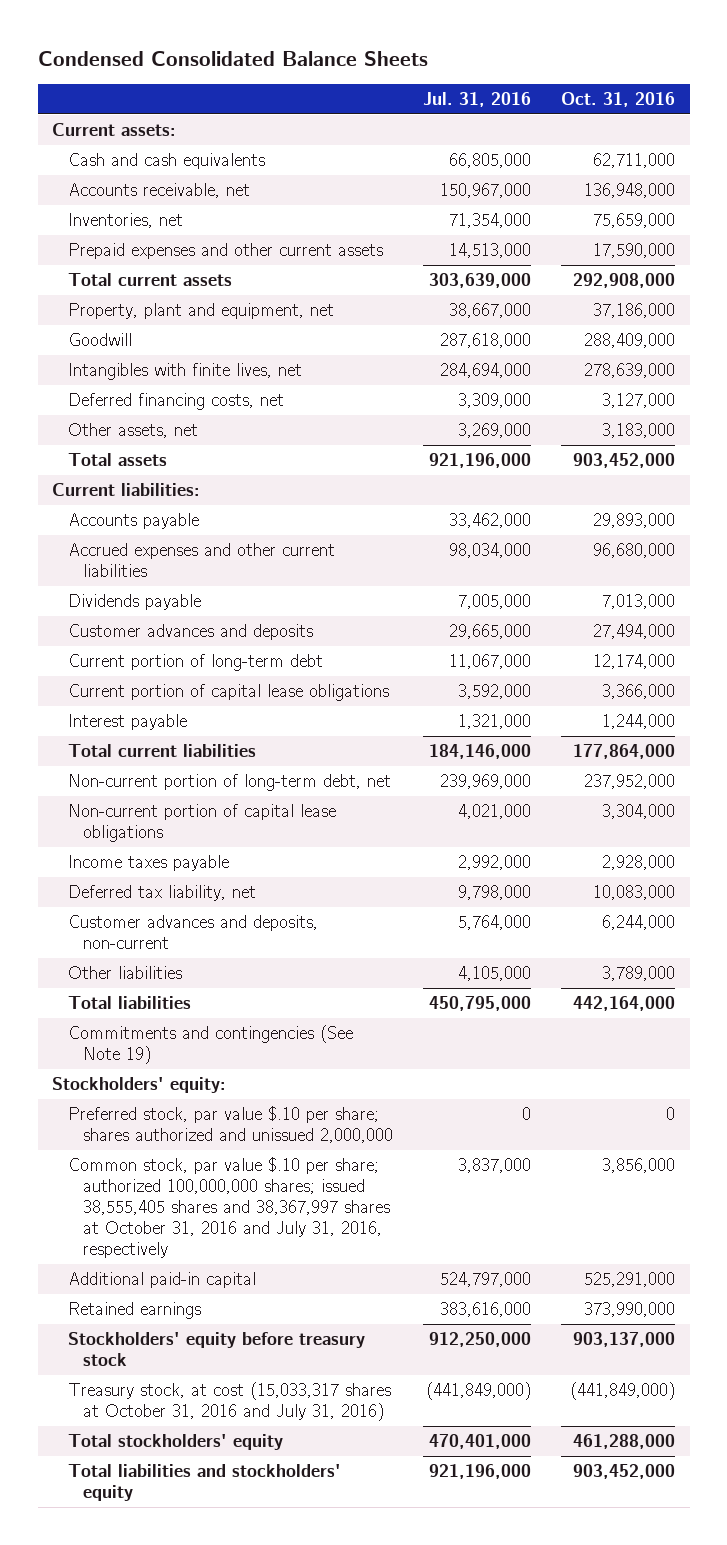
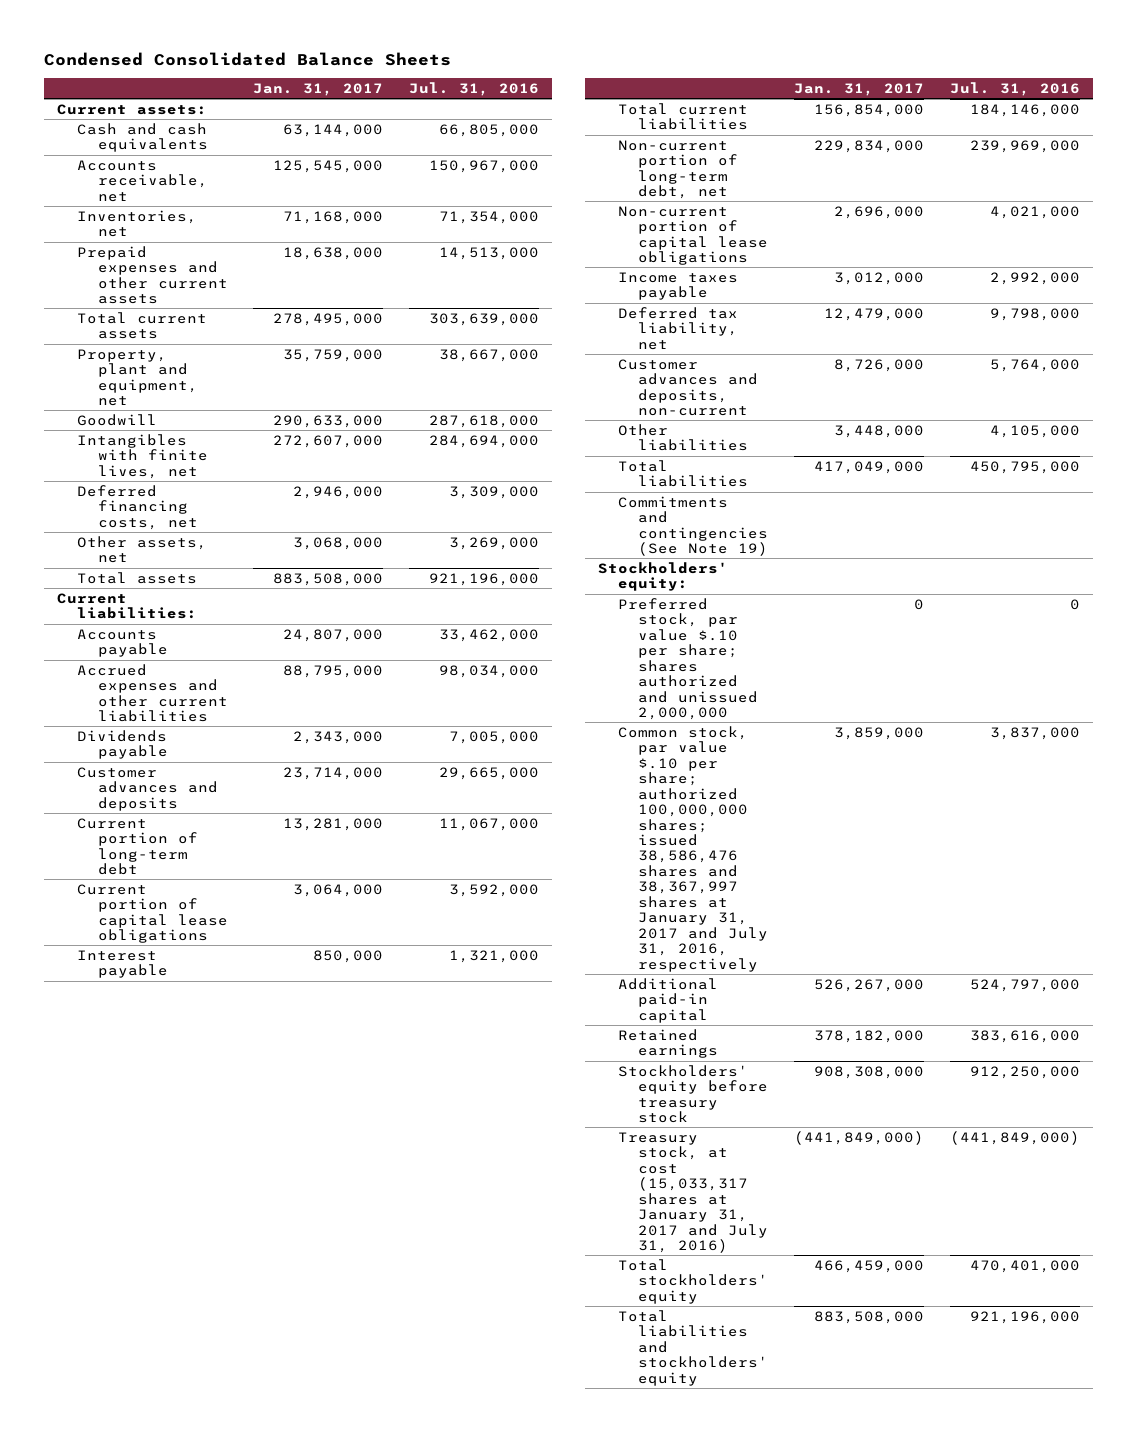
[561,92,676,108] Oct. 31, 2016 -> none
none -> [253,82,384,96] Jan. 31, 2017
[67,1157,391,1259] Common stock, par value $.10 per share; authorized 100,000,000 shares; issued 38,555,405 shares and 38,367,997 shares at October 31, 2016 and July 31, 2016, respectively -> [618,725,769,972] Common stock, par value $.10 per share; authorized 100,000,000 shares; issued 38,586,476 shares and 38,367,997 shares at January 31, 2017 and July 31, 2016, respectively
[67,1382,391,1422] Treasury stock, at cost (15,033,317 shares at October 31, 2016 and July 31, 2016) -> [618,1131,769,1253] Treasury stock, at cost (15,033,317 shares at January 31, 2017 and July 31, 2016)

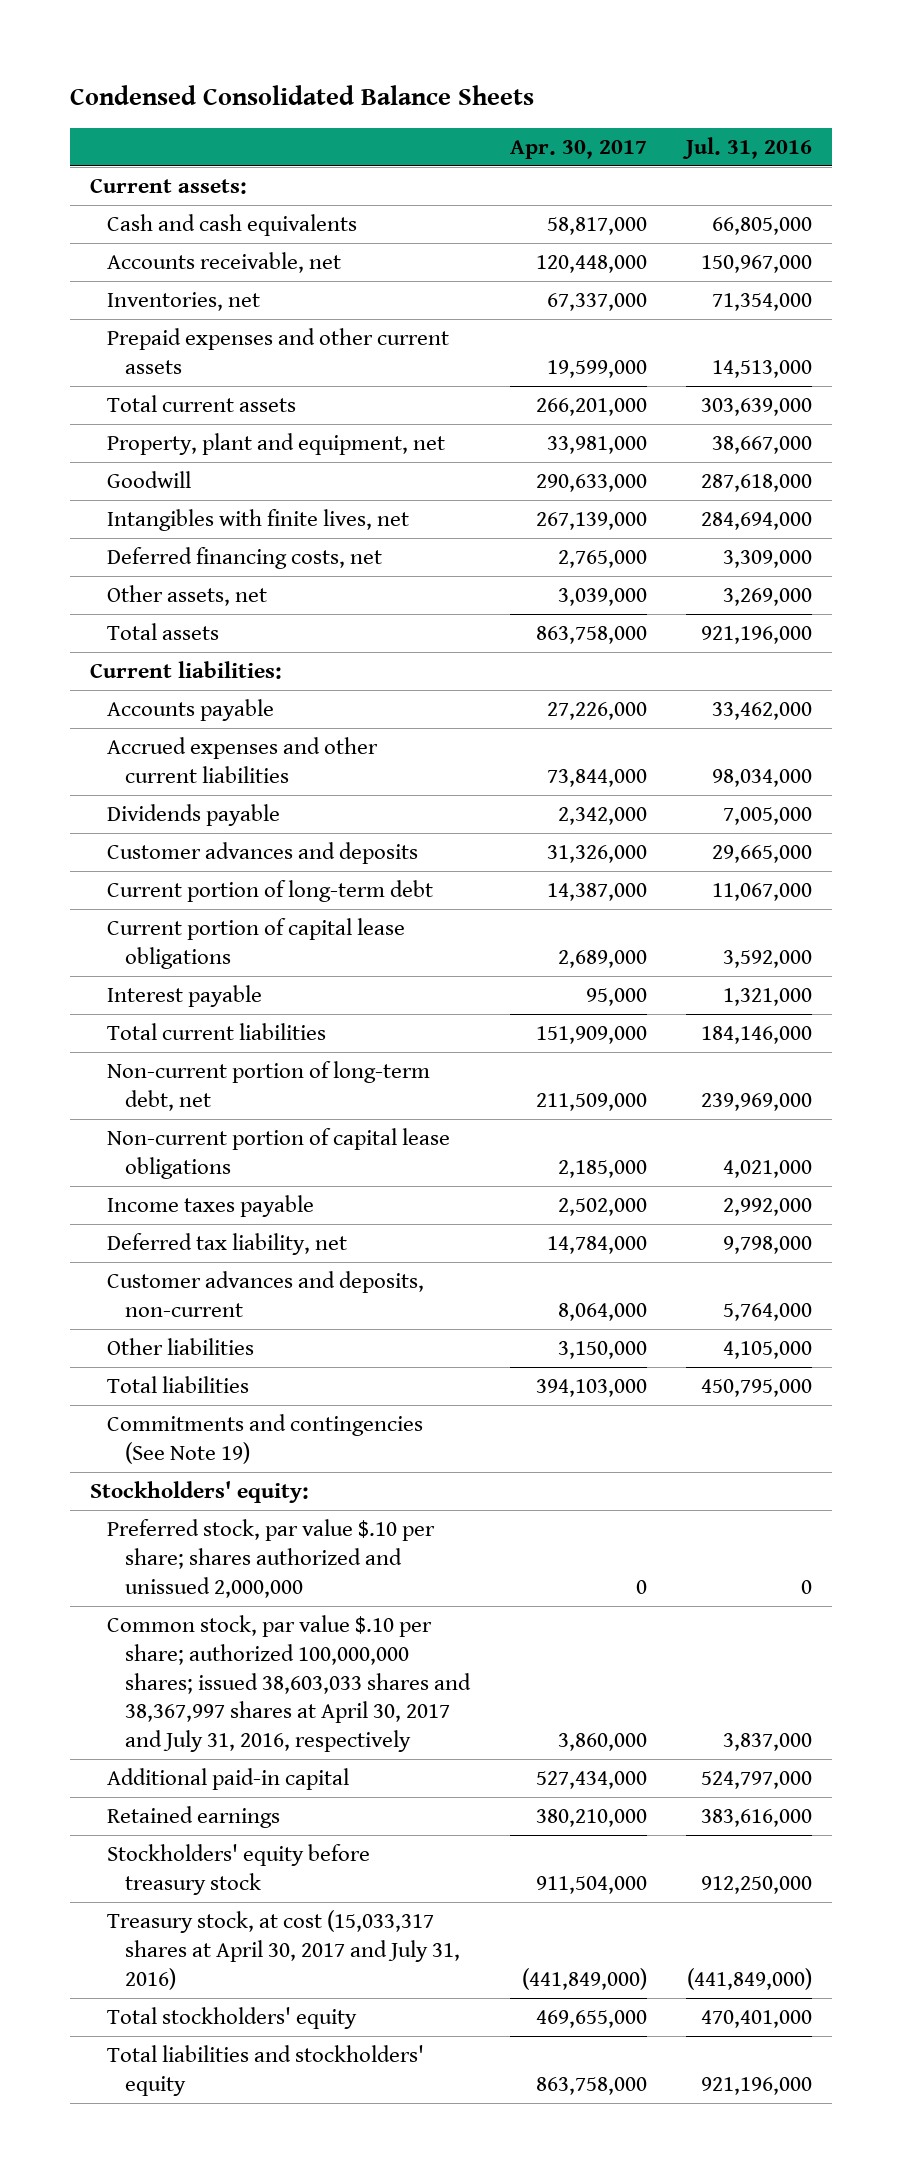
[253,82,384,96] Jan. 31, 2017 -> none
none -> [509,139,647,159] Apr. 30, 2017
[618,725,769,972] Common stock, par value $.10 per share; authorized 100,000,000 shares; issued 38,586,476 shares and 38,367,997 shares at January 31, 2017 and July 31, 2016, respectively -> [107,1615,471,1752] Common stock, par value $.10 per share; authorized 100,000,000 shares; issued 38,603,033 shares and 38,367,997 shares at April 30, 2017 and July 31, 2016, respectively
[618,1131,769,1253] Treasury stock, at cost (15,033,317 shares at January 31, 2017 and July 31, 2016) -> [107,1910,460,1990] Treasury stock, at cost (15,033,317 shares at April 30, 2017 and July 31, 2016)

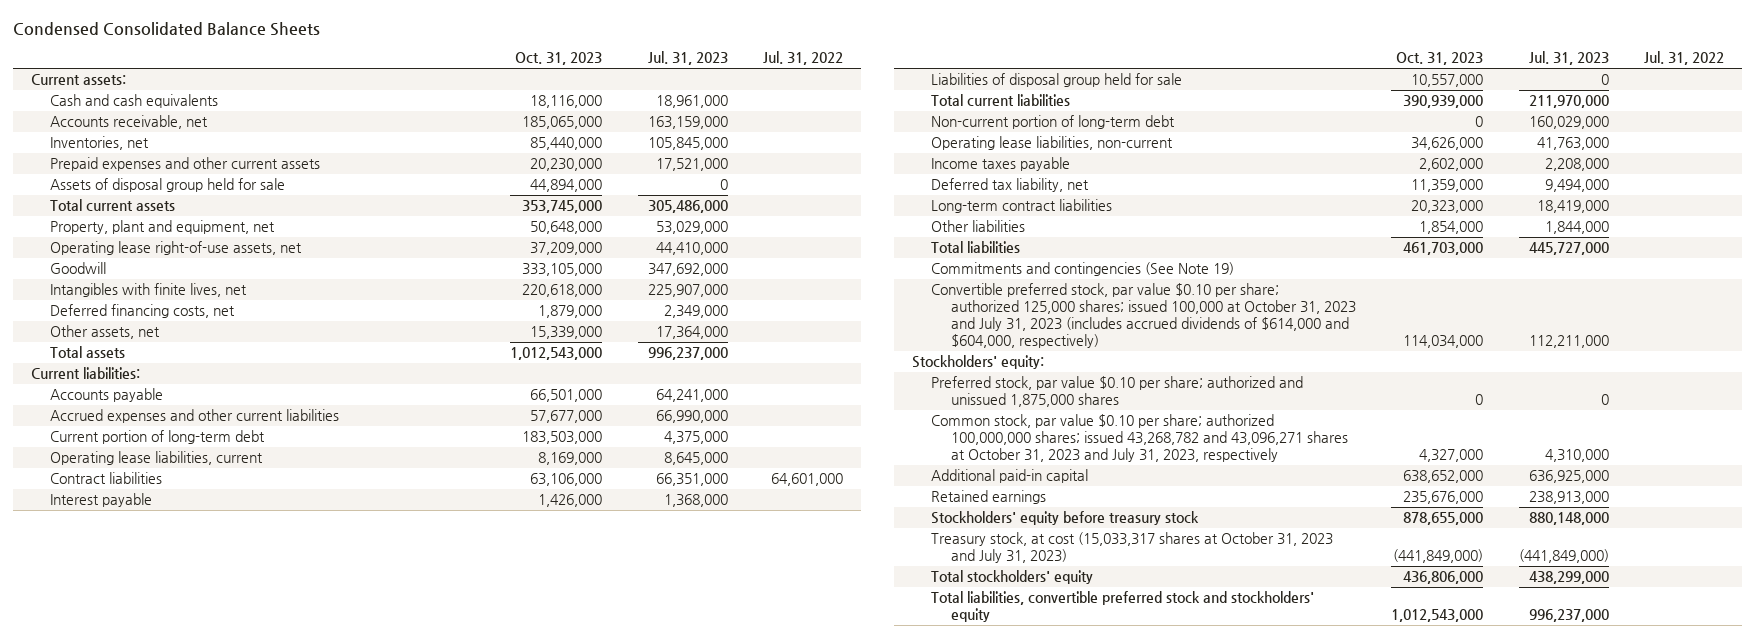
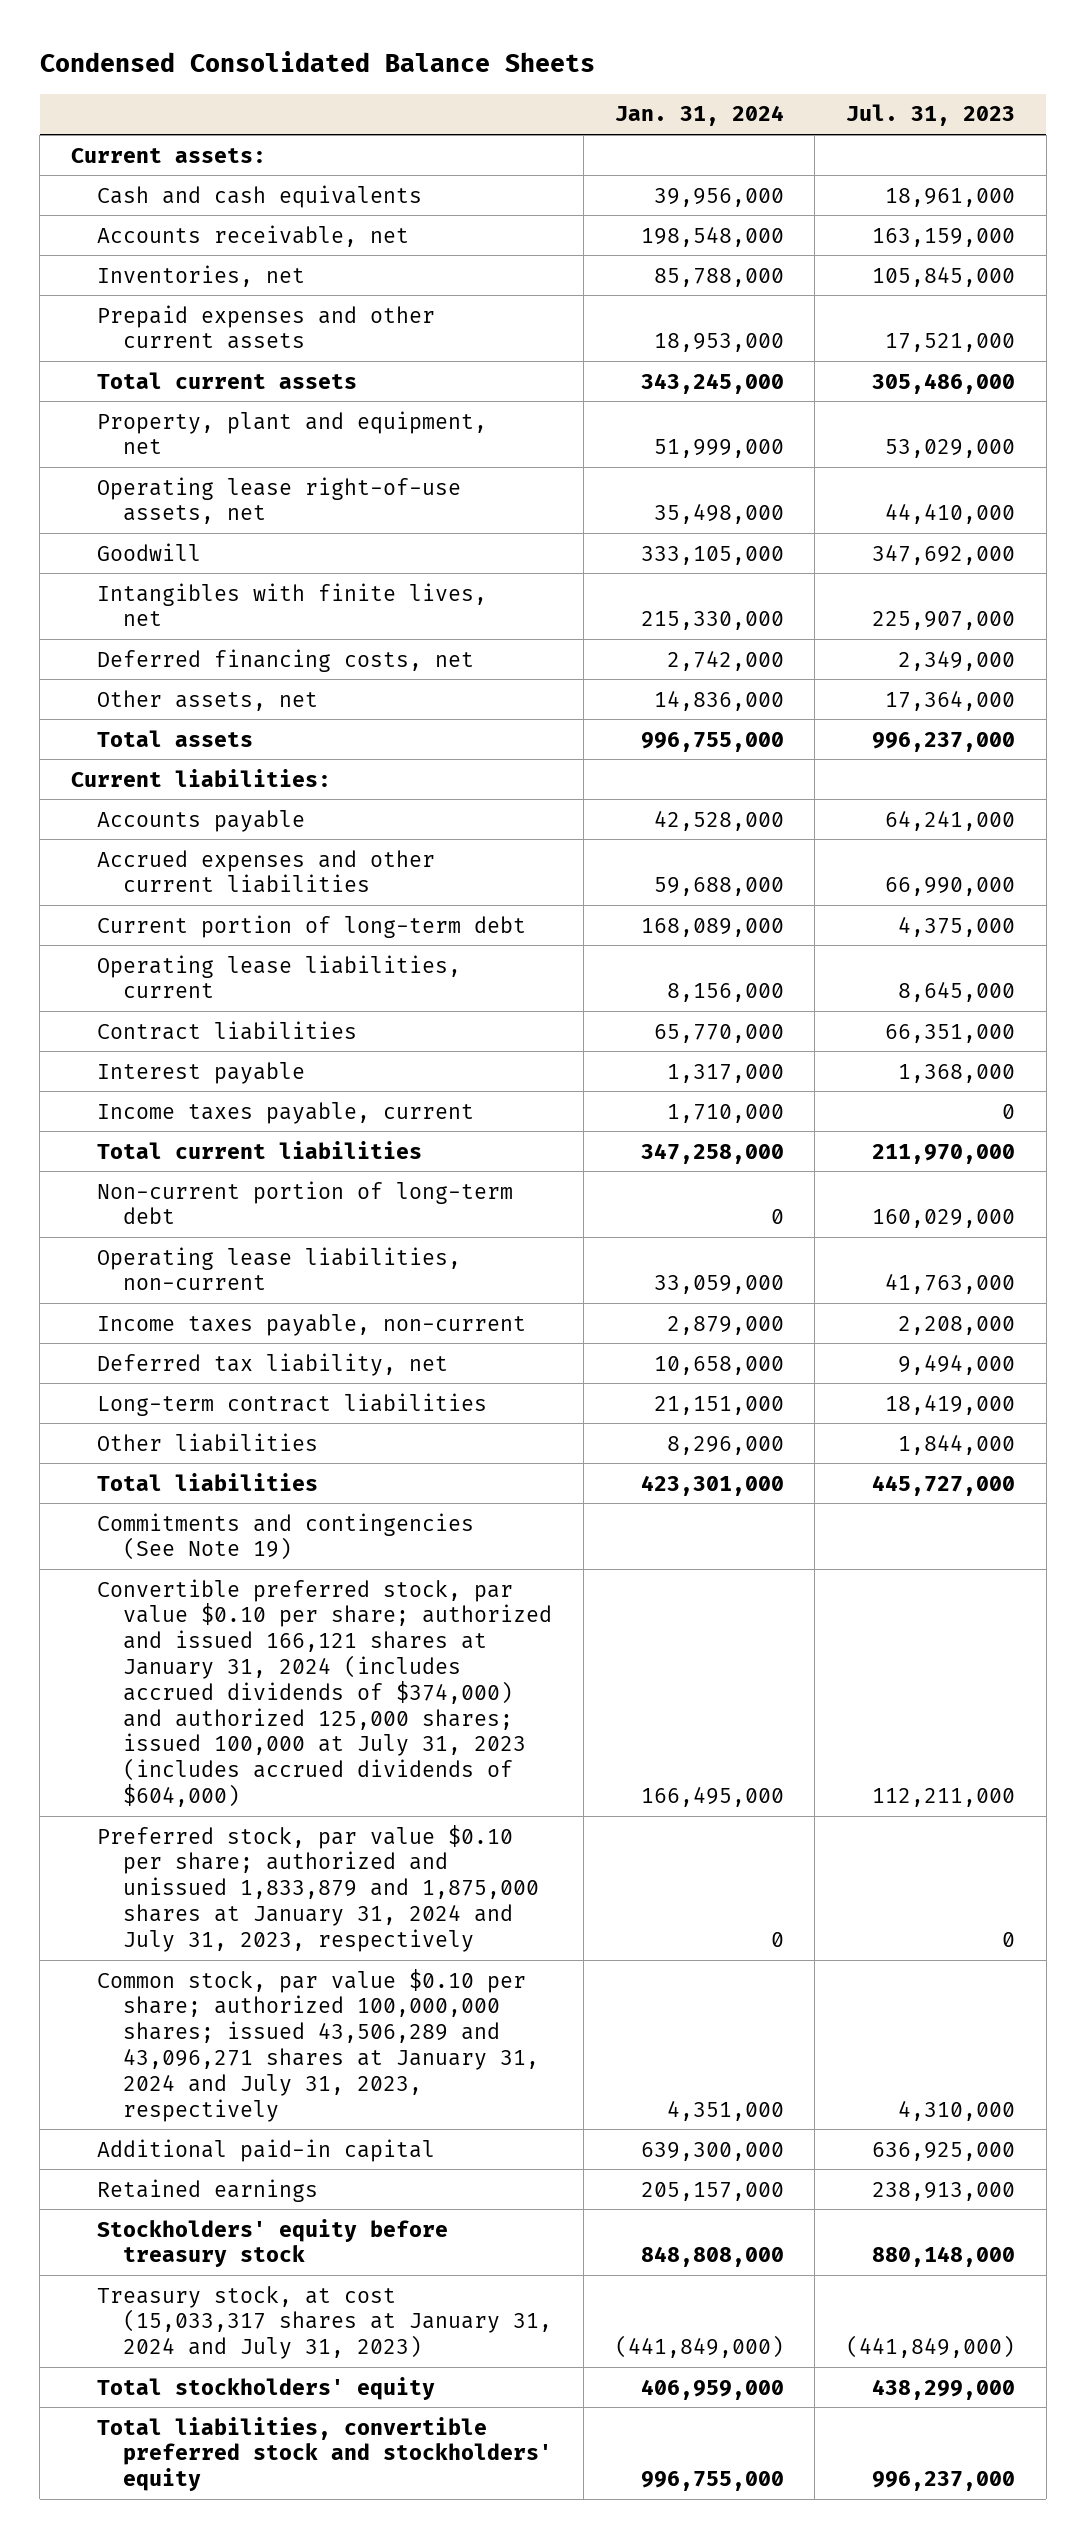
[515,52,603,66] Oct. 31, 2023 -> none
[763,51,844,66] Jul. 31, 2022 -> none
none -> [614,105,784,127] Jan. 31, 2024
[50,178,286,193] Assets of disposal group held for sale -> none
[931,73,1183,88] Liabilities of disposal group held for sale -> none
none -> [96,1101,474,1124] Income taxes payable, current
[931,157,1071,172] Income taxes payable -> [96,1313,526,1336] Income taxes payable, non-current
[911,355,1044,370] Stockholders' equity: -> none
[931,283,1356,348] Convertible preferred stock, par value $0.10 per share; authorized 125,000 shares; issued 100,000 at October 31, 2023 and July 31, 2023 (includes accrued dividends of $614,000 and $604,000, respectively) -> [96,1578,553,1808] Convertible preferred stock, par value $0.10 per share; authorized and issued 166,121 shares at January 31, 2024 (includes accrued dividends of $374,000) and authorized 125,000 shares; issued 100,000 at July 31, 2023 (includes accrued dividends of $604,000)
[931,376,1304,408] Preferred stock, par value $0.10 per share; authorized and unissued 1,875,000 shares -> [96,1824,540,1952] Preferred stock, par value $0.10 per share; authorized and unissued 1,833,879 and 1,875,000 shares at January 31, 2024 and July 31, 2023, respectively
[931,414,1348,462] Common stock, par value $0.10 per share; authorized 100,000,000 shares; issued 43,268,782 and 43,096,271 shares at October 31, 2023 and July 31, 2023, respectively -> [96,1968,540,2122] Common stock, par value $0.10 per share; authorized 100,000,000 shares; issued 43,506,289 and 43,096,271 shares at January 31, 2024 and July 31, 2023, respectively
[931,532,1334,564] Treasury stock, at cost (15,033,317 shares at October 31, 2023 and July 31, 2023) -> [96,2285,553,2360] Treasury stock, at cost (15,033,317 shares at January 31, 2024 and July 31, 2023)

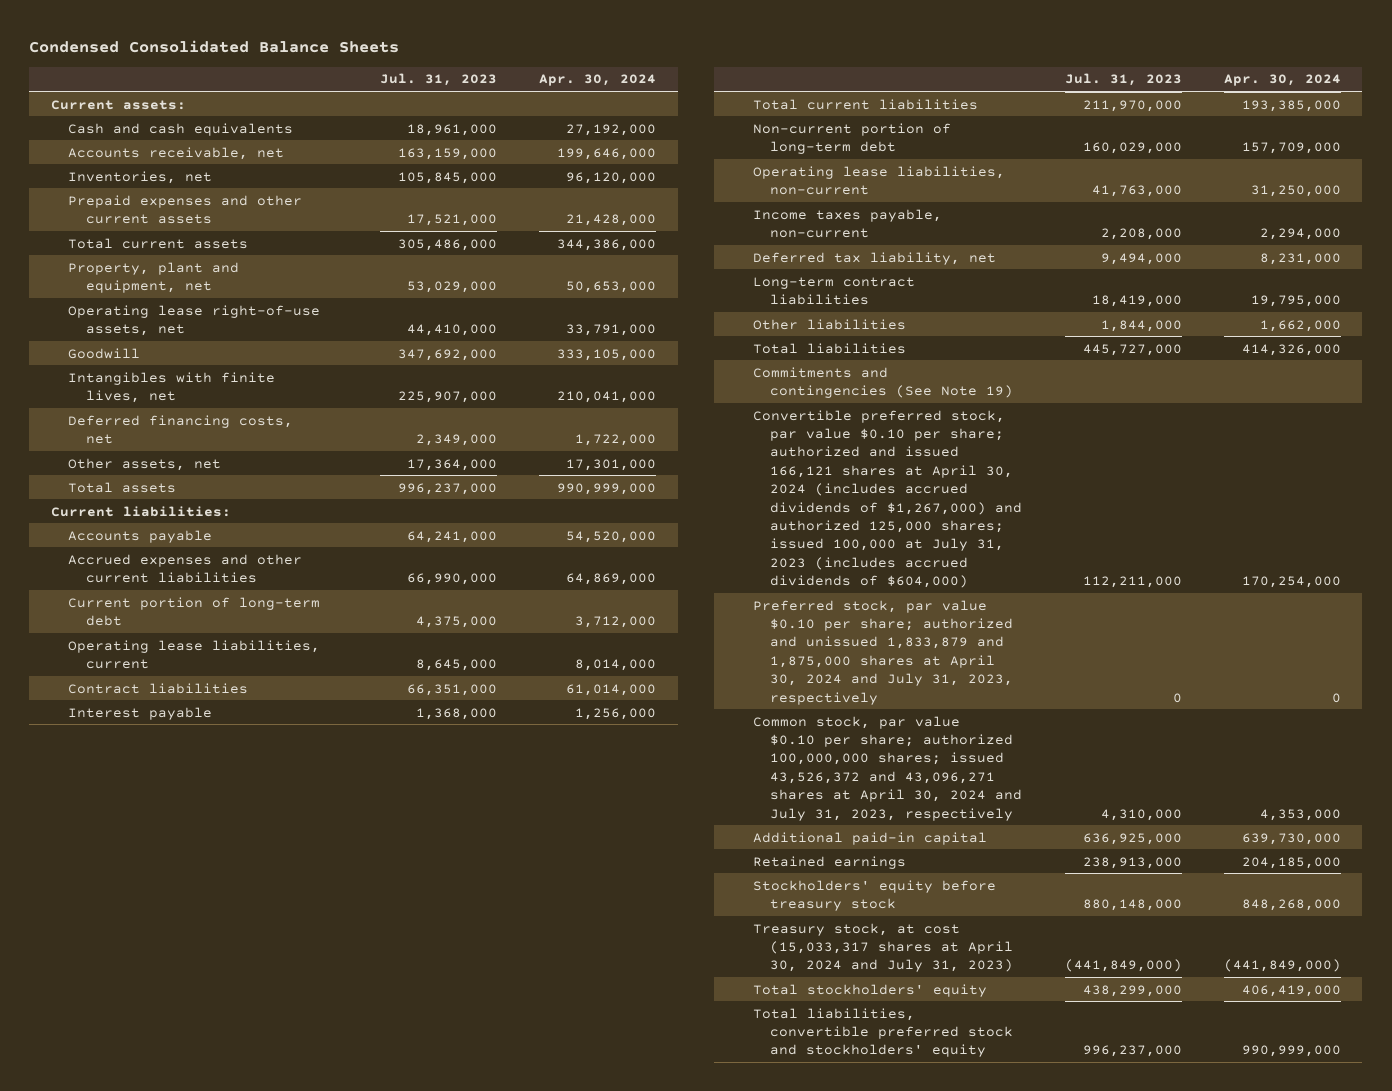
[614,105,784,127] Jan. 31, 2024 -> none
none -> [539,74,657,87] Apr. 30, 2024
[96,1101,474,1124] Income taxes payable, current -> none
[96,1578,553,1808] Convertible preferred stock, par value $0.10 per share; authorized and issued 166,121 shares at January 31, 2024 (includes accrued dividends of $374,000) and authorized 125,000 shares; issued 100,000 at July 31, 2023 (includes accrued dividends of $604,000) -> [752,409,1023,589] Convertible preferred stock, par value $0.10 per share; authorized and issued 166,121 shares at April 30, 2024 (includes accrued dividends of $1,267,000) and authorized 125,000 shares; issued 100,000 at July 31, 2023 (includes accrued dividends of $604,000)
[96,1824,540,1952] Preferred stock, par value $0.10 per share; authorized and unissued 1,833,879 and 1,875,000 shares at January 31, 2024 and July 31, 2023, respectively -> [752,599,1014,705] Preferred stock, par value $0.10 per share; authorized and unissued 1,833,879 and 1,875,000 shares at April 30, 2024 and July 31, 2023, respectively
[96,1968,540,2122] Common stock, par value $0.10 per share; authorized 100,000,000 shares; issued 43,506,289 and 43,096,271 shares at January 31, 2024 and July 31, 2023, respectively -> [752,715,1023,821] Common stock, par value $0.10 per share; authorized 100,000,000 shares; issued 43,526,372 and 43,096,271 shares at April 30, 2024 and July 31, 2023, respectively
[96,2285,553,2360] Treasury stock, at cost (15,033,317 shares at January 31, 2024 and July 31, 2023) -> [752,922,1014,973] Treasury stock, at cost (15,033,317 shares at April 30, 2024 and July 31, 2023)

